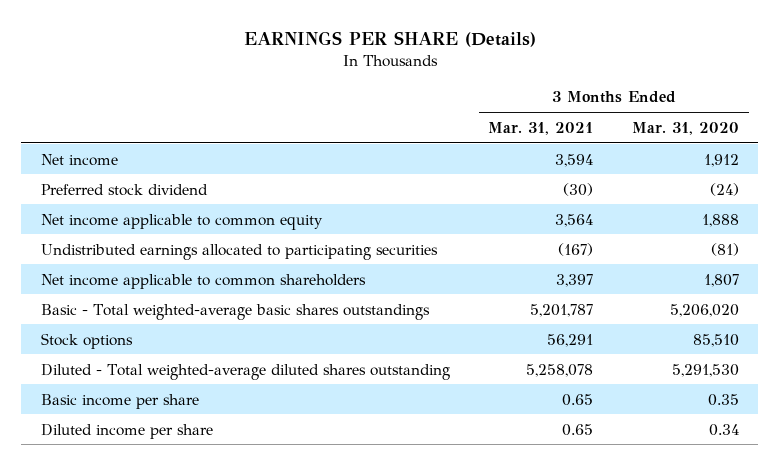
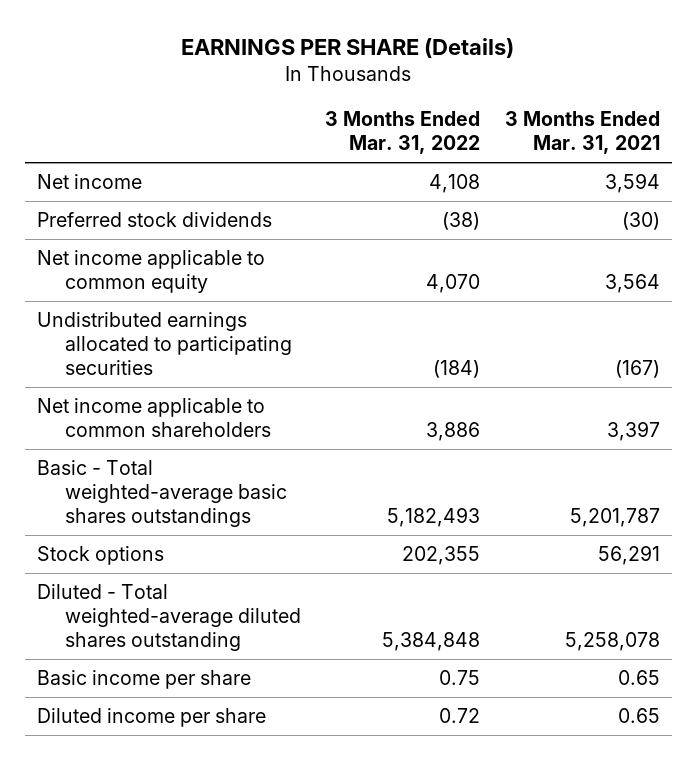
[632,121,740,135] Mar. 31, 2020 -> none
none -> [325,110,481,155] 3 Months Ended Mar. 31, 2022
[40,183,208,196] Preferred stock dividend -> [36,211,272,227] Preferred stock dividends

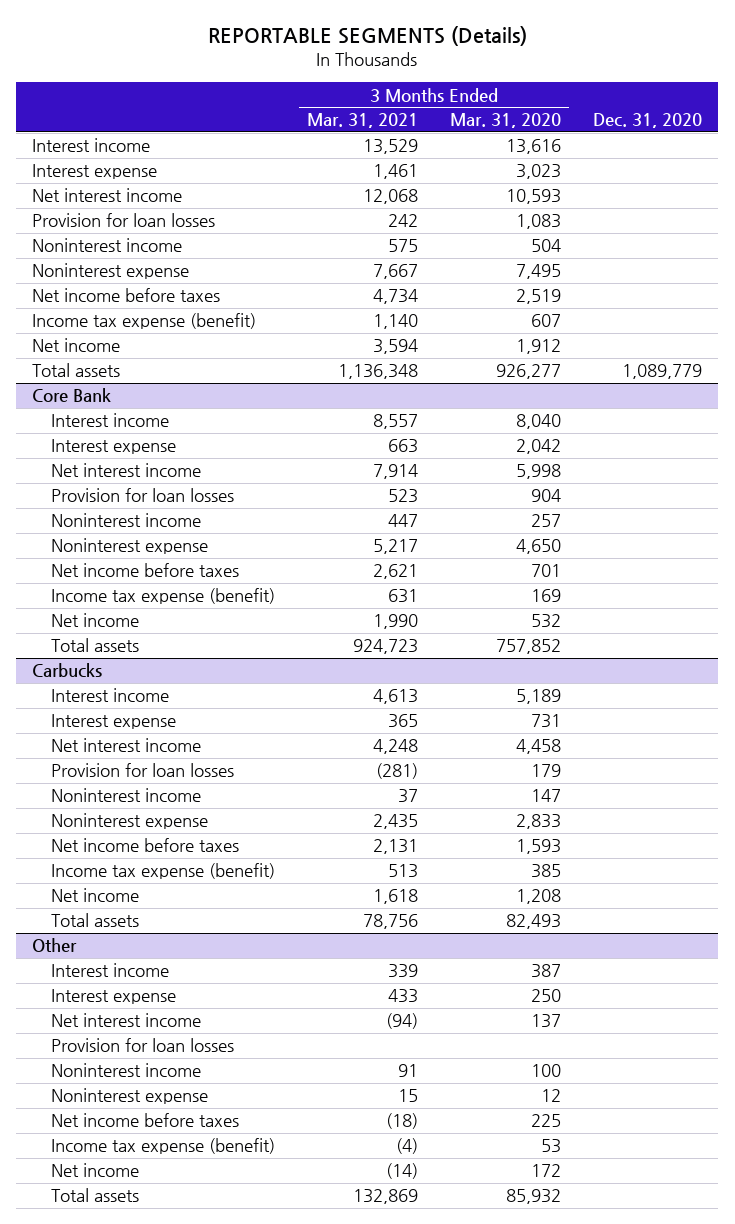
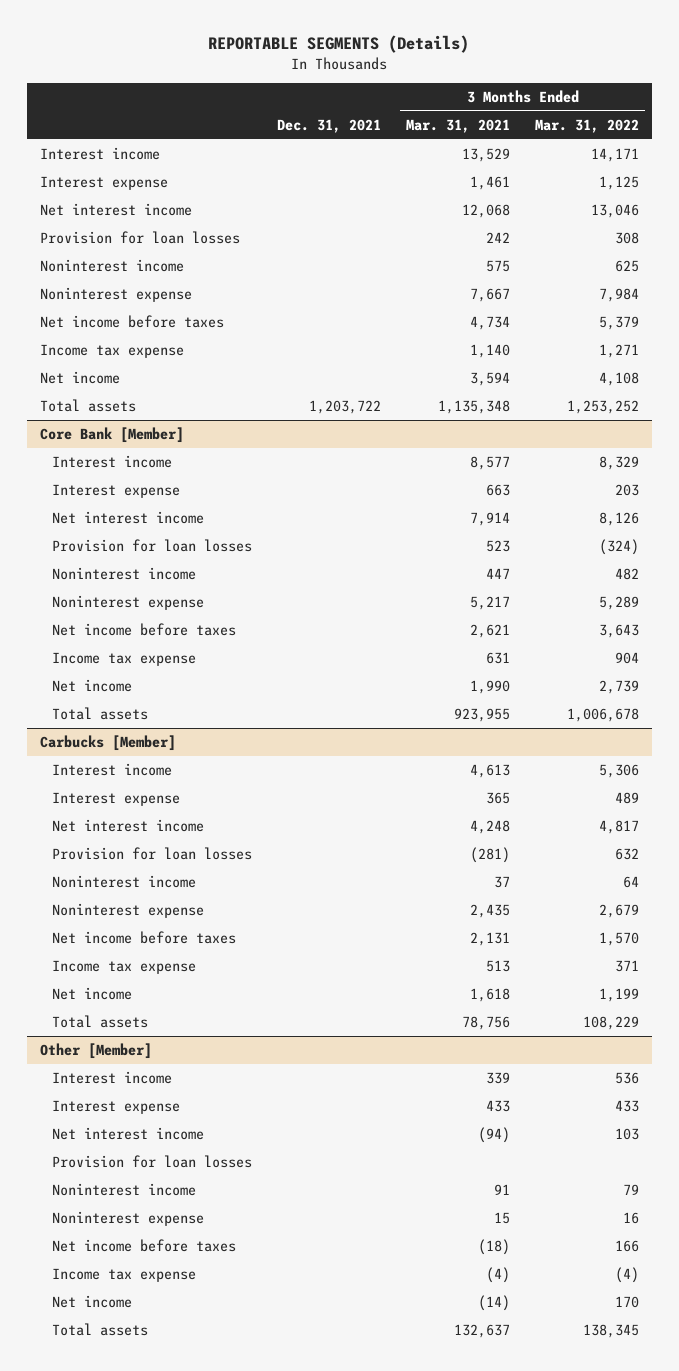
[450,113,562,129] Mar. 31, 2020 -> none
[593,113,703,129] Dec. 31, 2020 -> none
none -> [276,118,381,133] Dec. 31, 2021
none -> [535,118,640,133] Mar. 31, 2022
[32,313,257,330] Income tax expense (benefit) -> [39,343,184,358] Income tax expense
[337,364,418,380] 1,136,348 -> [437,399,510,414] 1,135,348
[32,388,112,403] Core Bank -> [39,426,184,443] Core Bank [Member]
[372,414,418,430] 8,557 -> [469,455,510,470] 8,577
[50,588,275,605] Income tax expense (benefit) -> [51,651,196,666] Income tax expense
[352,639,418,655] 924,723 -> [453,707,510,722] 923,955
[32,663,103,679] Carbucks -> [39,734,176,751] Carbucks [Member]
[50,863,275,880] Income tax expense (benefit) -> [51,959,196,974] Income tax expense
[32,938,78,953] Other -> [39,1042,152,1059] Other [Member]
[50,1138,275,1155] Income tax expense (benefit) -> [51,1267,196,1282] Income tax expense
[352,1189,418,1205] 132,869 -> [453,1323,510,1338] 132,637

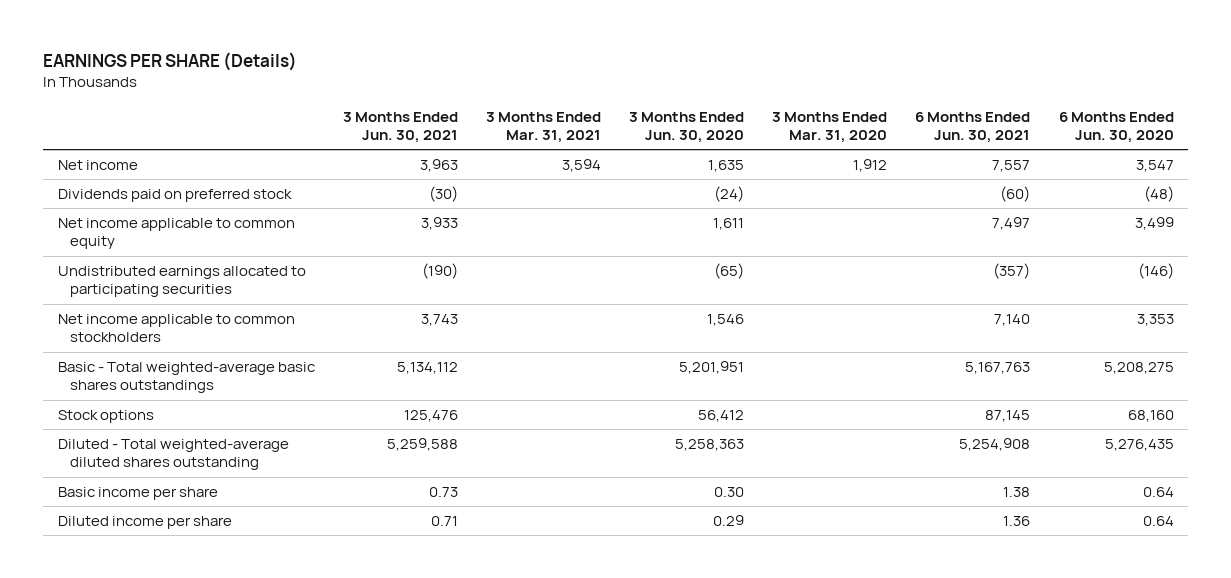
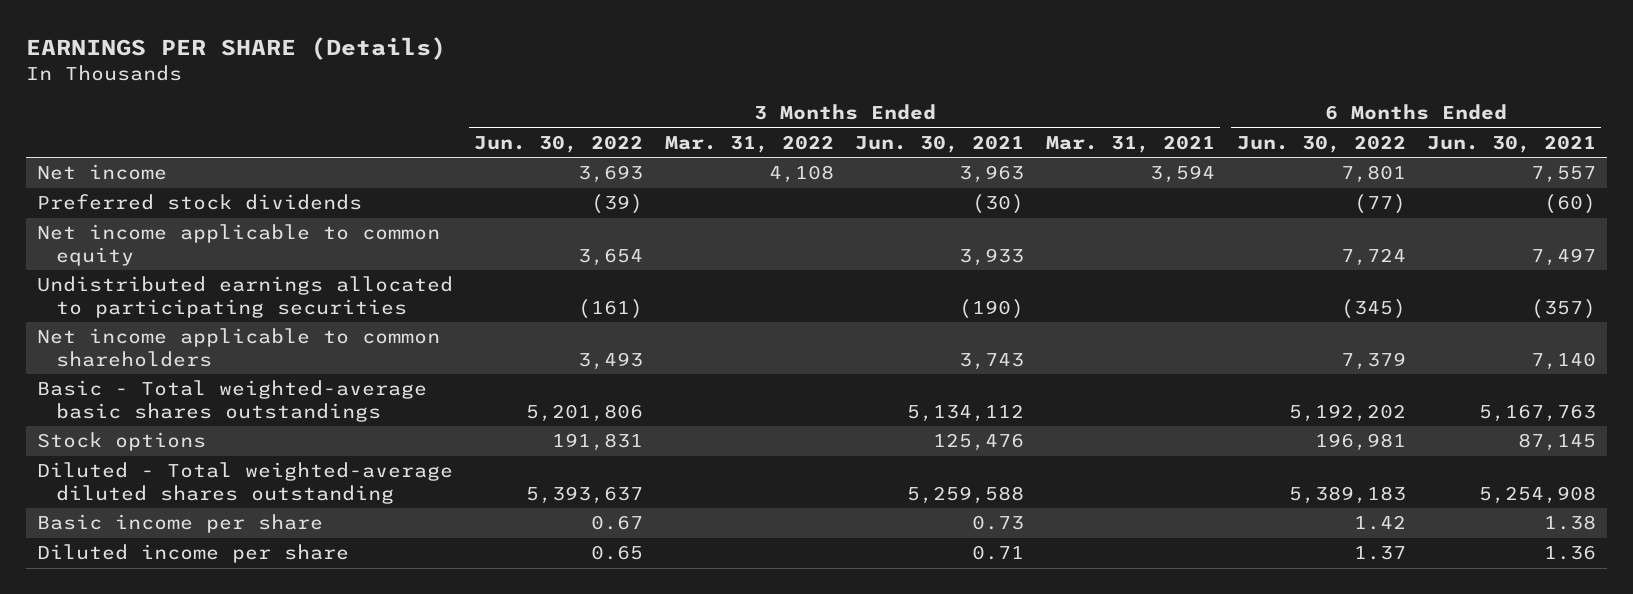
[629,112,745,144] 3 Months Ended Jun. 30, 2020 -> none
[772,112,888,144] 3 Months Ended Mar. 31, 2020 -> none
[1058,112,1174,144] 6 Months Ended Jun. 30, 2020 -> none
none -> [474,135,644,154] Jun. 30, 2022
none -> [664,135,834,154] Mar. 31, 2022
none -> [1236,135,1406,154] Jun. 30, 2022
[57,189,292,203] Dividends paid on preferred stock -> [36,194,362,211] Preferred stock dividends
[57,314,295,343] Net income applicable to common stockholders -> [36,328,440,368] Net income applicable to common shareholders

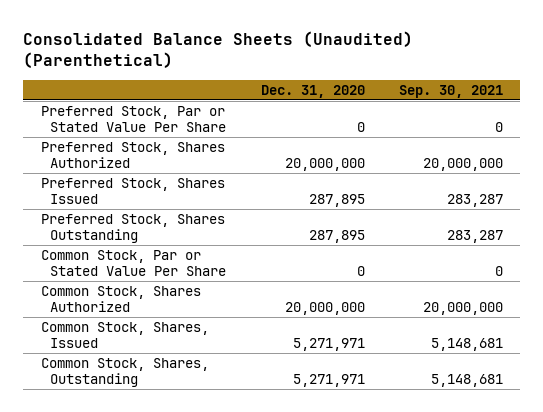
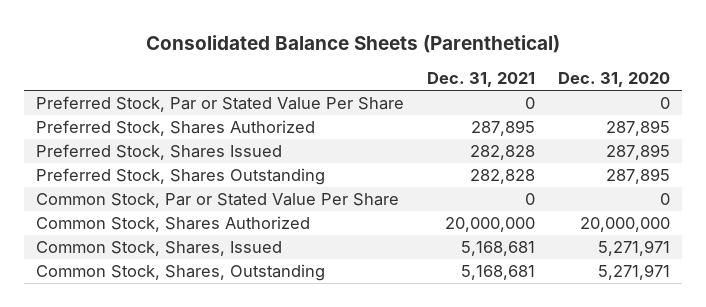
[23,30,414,69] Consolidated Balance Sheets (Unaudited) (Parenthetical) -> [145,34,560,53] Consolidated Balance Sheets (Parenthetical)
[398,84,503,98] Sep. 30, 2021 -> none
none -> [426,72,535,88] Dec. 31, 2021
[284,158,365,172] 20,000,000 -> [606,120,671,137] 287,895

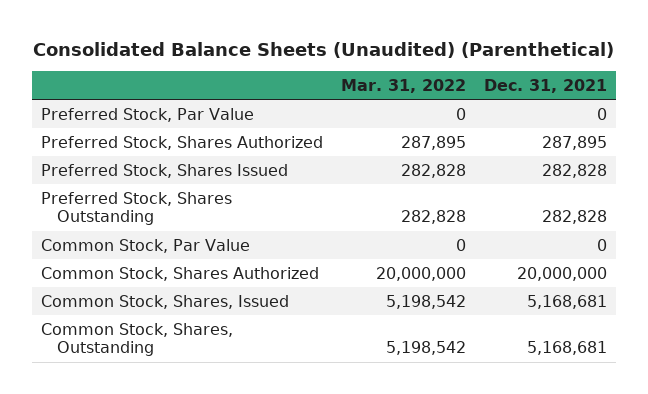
[145,34,560,53] Consolidated Balance Sheets (Parenthetical) -> [33,41,615,58] Consolidated Balance Sheets (Unaudited) (Parenthetical)
[558,72,671,88] Dec. 31, 2020 -> none
none -> [341,78,467,93] Mar. 31, 2022
[35,96,404,113] Preferred Stock, Par or Stated Value Per Share -> [40,107,254,122] Preferred Stock, Par Value
[35,193,399,209] Common Stock, Par or Stated Value Per Share -> [40,238,250,253] Common Stock, Par Value

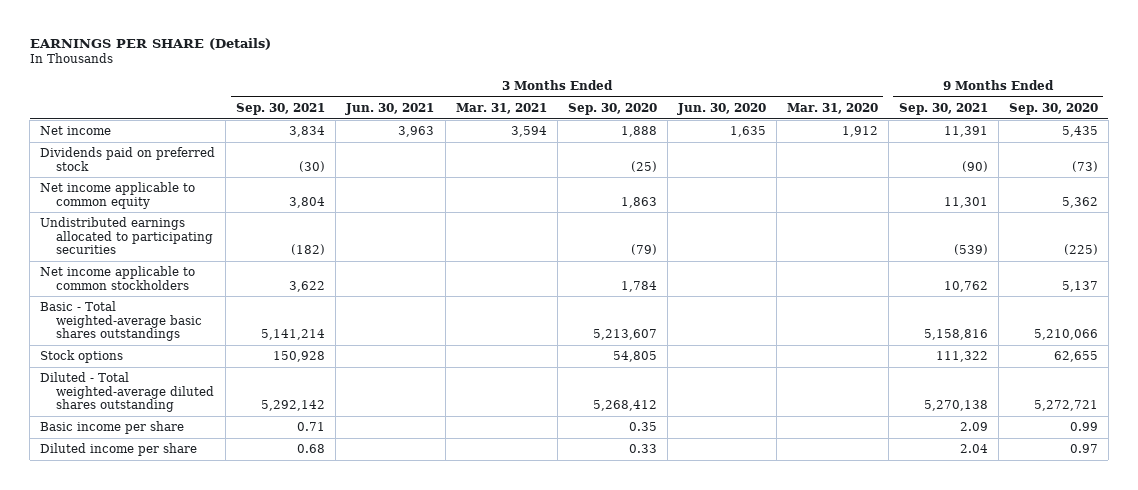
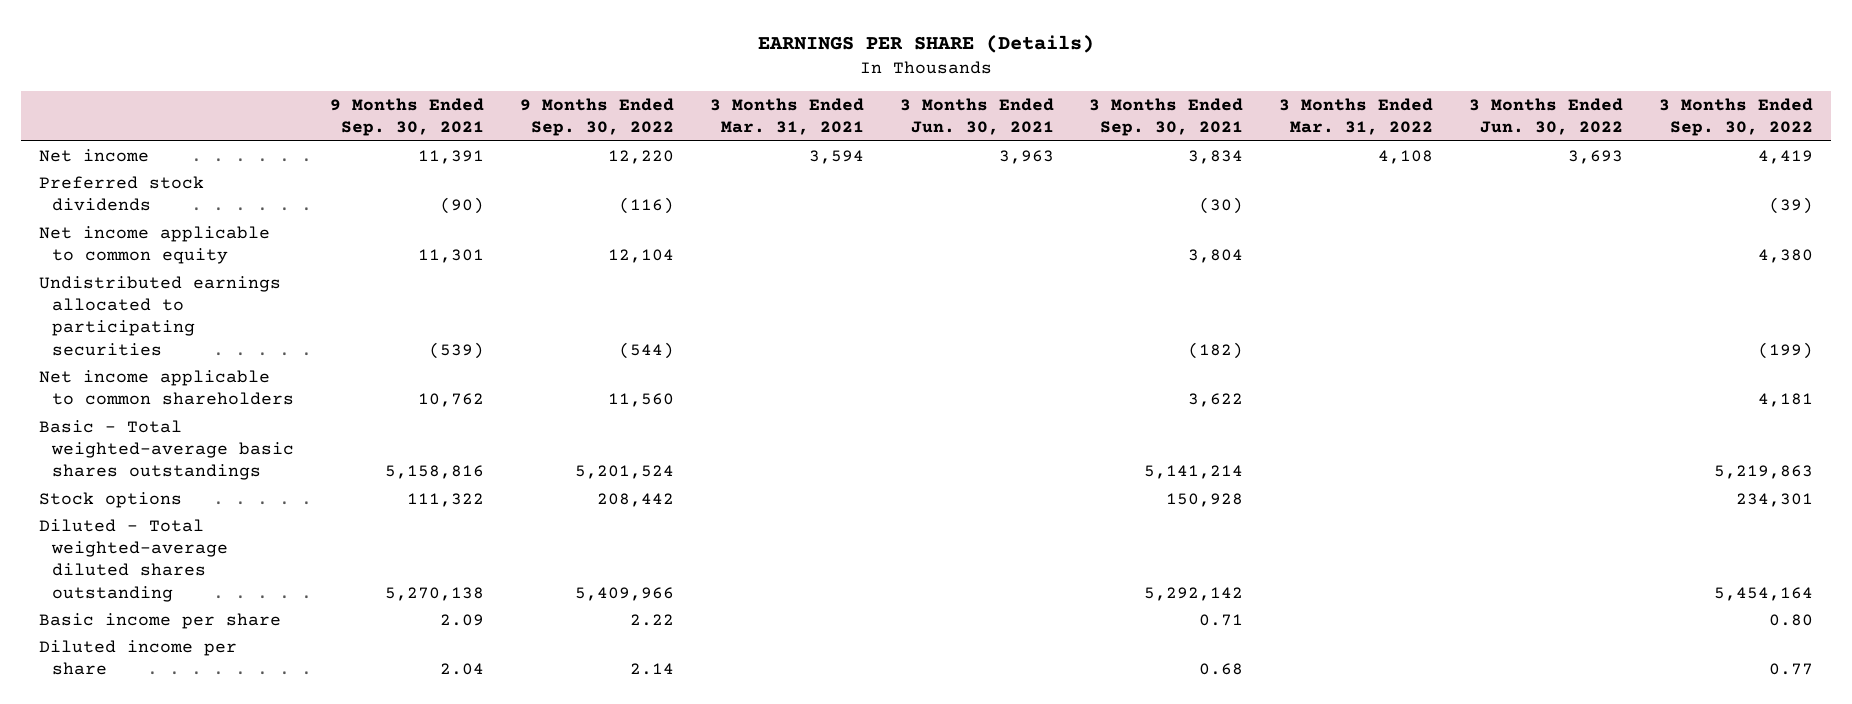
[567,103,657,116] Sep. 30, 2020 -> none
[676,103,766,116] Jun. 30, 2020 -> none
[786,103,878,115] Mar. 31, 2020 -> none
[1008,103,1098,116] Sep. 30, 2020 -> none
none -> [519,97,674,137] 9 Months Ended Sep. 30, 2022
none -> [1279,97,1434,136] 3 Months Ended Mar. 31, 2022
none -> [1468,97,1623,136] 3 Months Ended Jun. 30, 2022
none -> [1658,97,1813,137] 3 Months Ended Sep. 30, 2022
[40,147,216,171] Dividends paid on preferred stock -> [38,175,204,212] Preferred stock dividends
[40,266,196,290] Net income applicable to common stockholders -> [38,369,295,406] Net income applicable to common shareholders

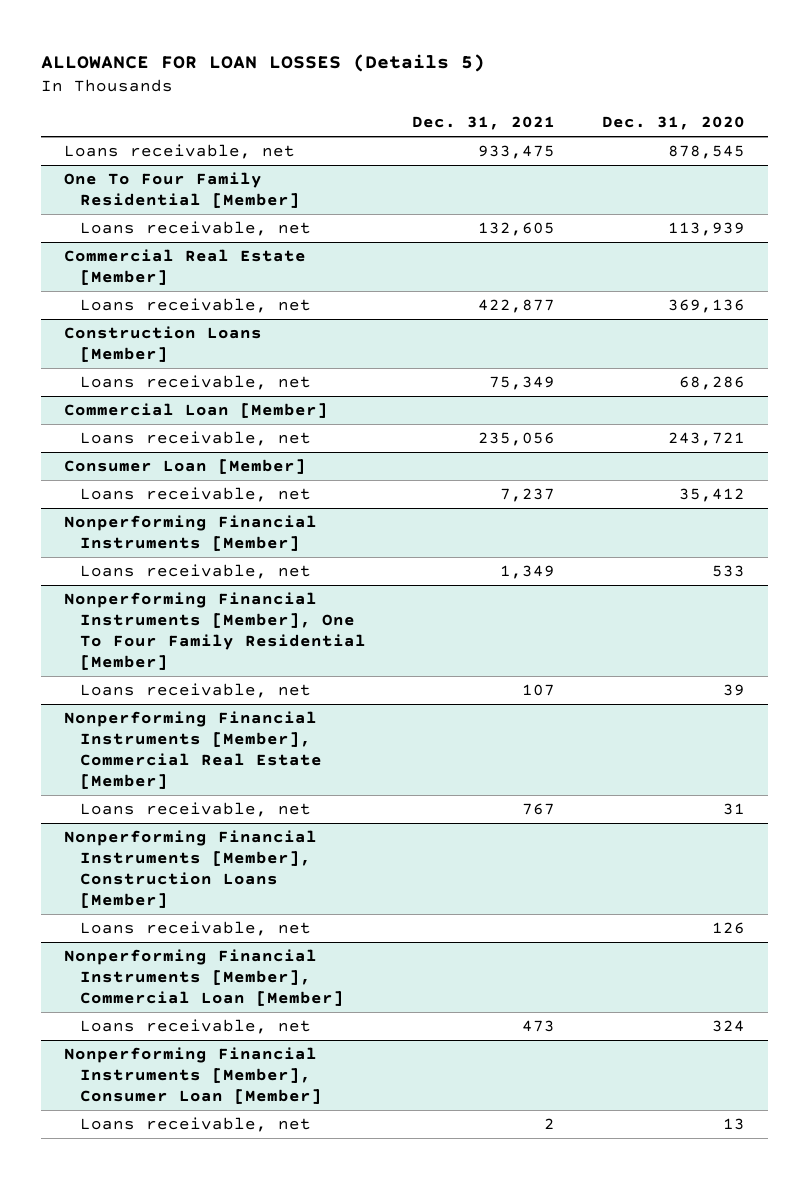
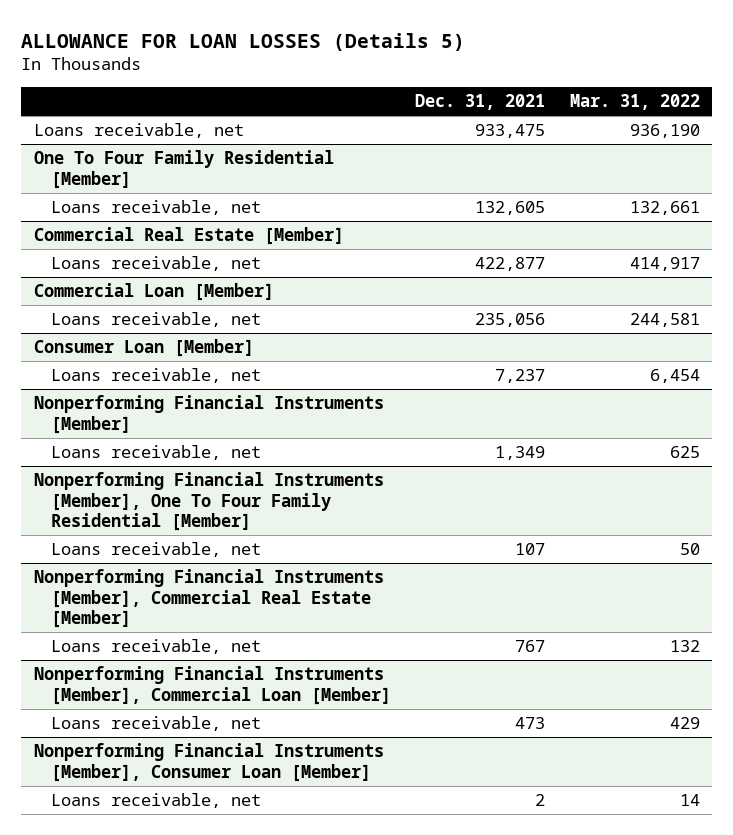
[601,116,745,131] Dec. 31, 2020 -> none
none -> [569,94,700,111] Mar. 31, 2022
[64,326,263,363] Construction Loans [Member] -> none
[79,375,311,391] Loans receivable, net -> none
[64,830,318,909] Nonperforming Financial Instruments [Member], Construction Loans [Member] -> none
[79,921,311,937] Loans receivable, net -> none

